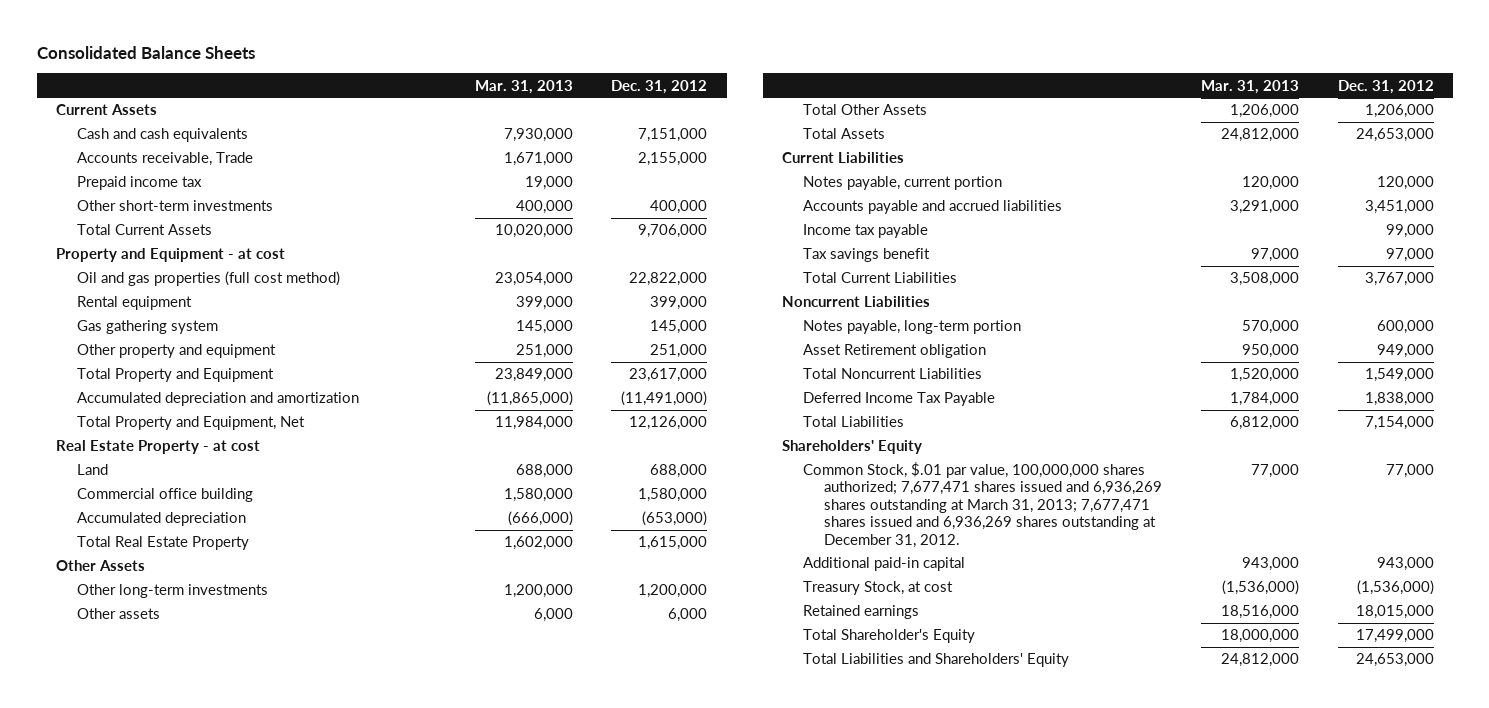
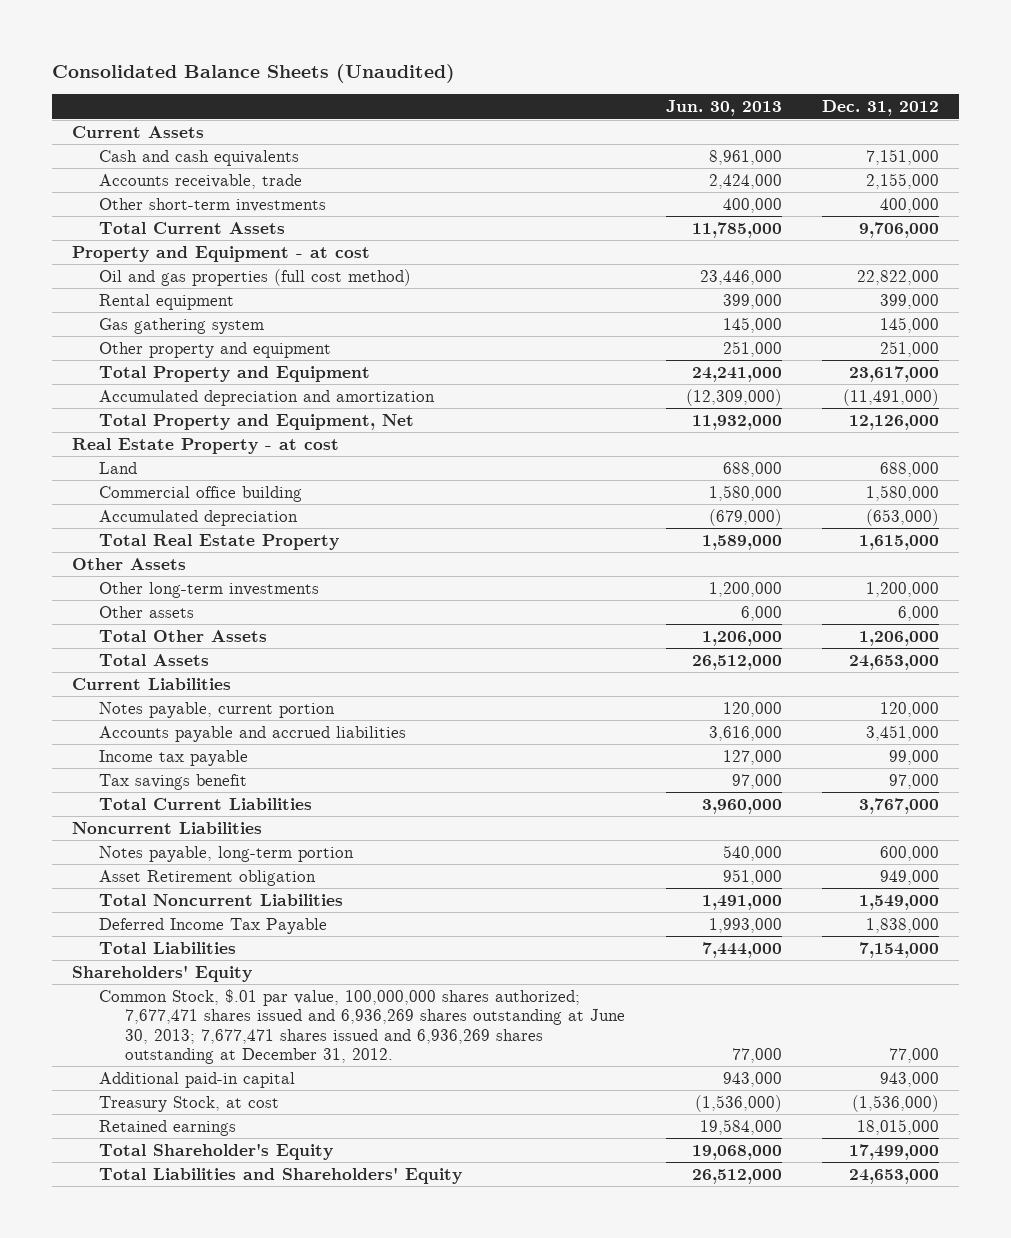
[36,46,255,60] Consolidated Balance Sheets -> [51,63,455,83] Consolidated Balance Sheets (Unaudited)
[474,79,573,94] Mar. 31, 2013 -> none
none -> [665,100,782,117] Jun. 30, 2013
[77,176,203,191] Prepaid income tax -> none
[77,152,254,167] Accounts receivable, Trade -> [98,173,302,189] Accounts receivable, trade
[803,462,1163,548] Common Stock, $.01 par value, 100,000,000 shares authorized; 7,677,471 shares issued and 6,936,269 shares outstanding at March 31, 2013; 7,677,471 shares issued and 6,936,269 shares outstanding at December 31, 2012. -> [98,988,626,1064] Common Stock, $.01 par value, 100,000,000 shares authorized; 7,677,471 shares issued and 6,936,269 shares outstanding at June 30, 2013; 7,677,471 shares issued and 6,936,269 shares outstanding at December 31, 2012.

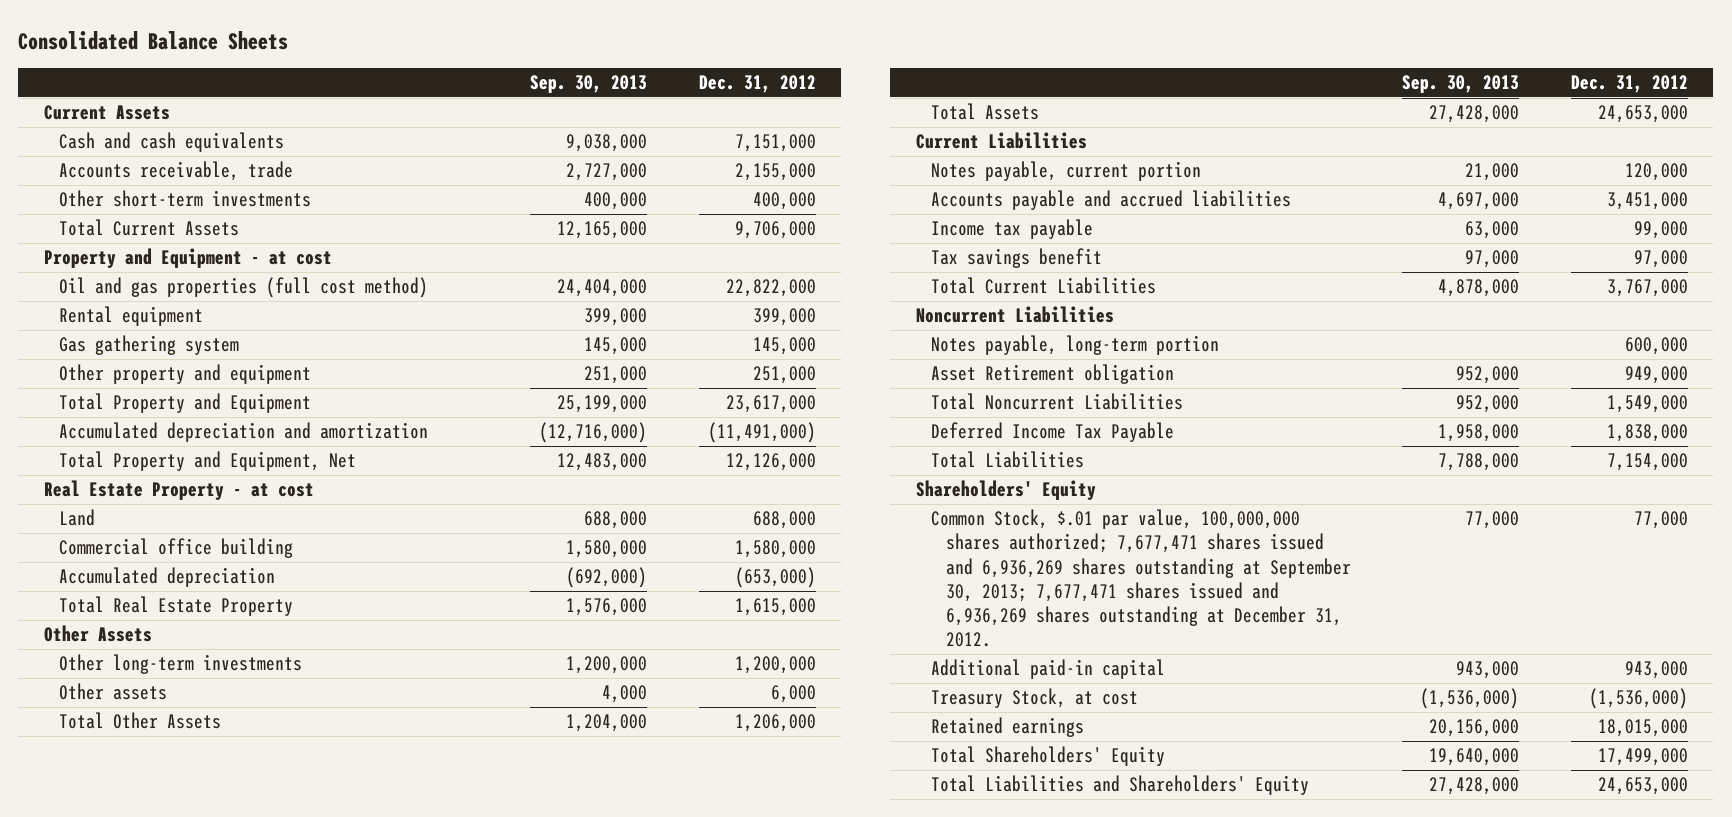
[51,63,455,83] Consolidated Balance Sheets (Unaudited) -> [18,30,289,50] Consolidated Balance Sheets
[665,100,782,117] Jun. 30, 2013 -> none
none -> [530,75,648,94] Sep. 30, 2013
[98,988,626,1064] Common Stock, $.01 par value, 100,000,000 shares authorized; 7,677,471 shares issued and 6,936,269 shares outstanding at June 30, 2013; 7,677,471 shares issued and 6,936,269 shares outstanding at December 31, 2012. -> [931,509,1352,648] Common Stock, $.01 par value, 100,000,000 shares authorized; 7,677,471 shares issued and 6,936,269 shares outstanding at September 30, 2013; 7,677,471 shares issued and 6,936,269 shares outstanding at December 31, 2012.
[98,1142,333,1160] Total Shareholder's Equity -> [931,746,1166,767] Total Shareholders' Equity

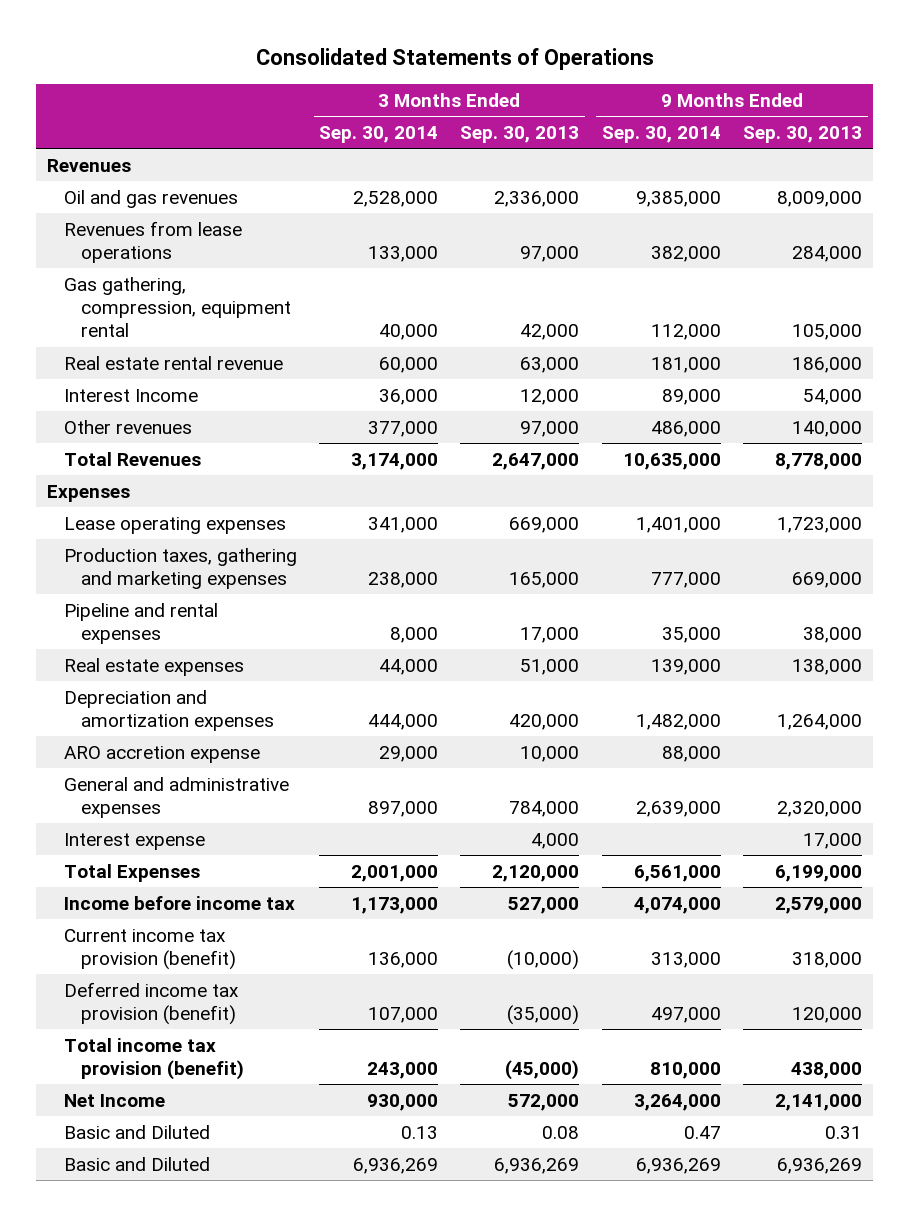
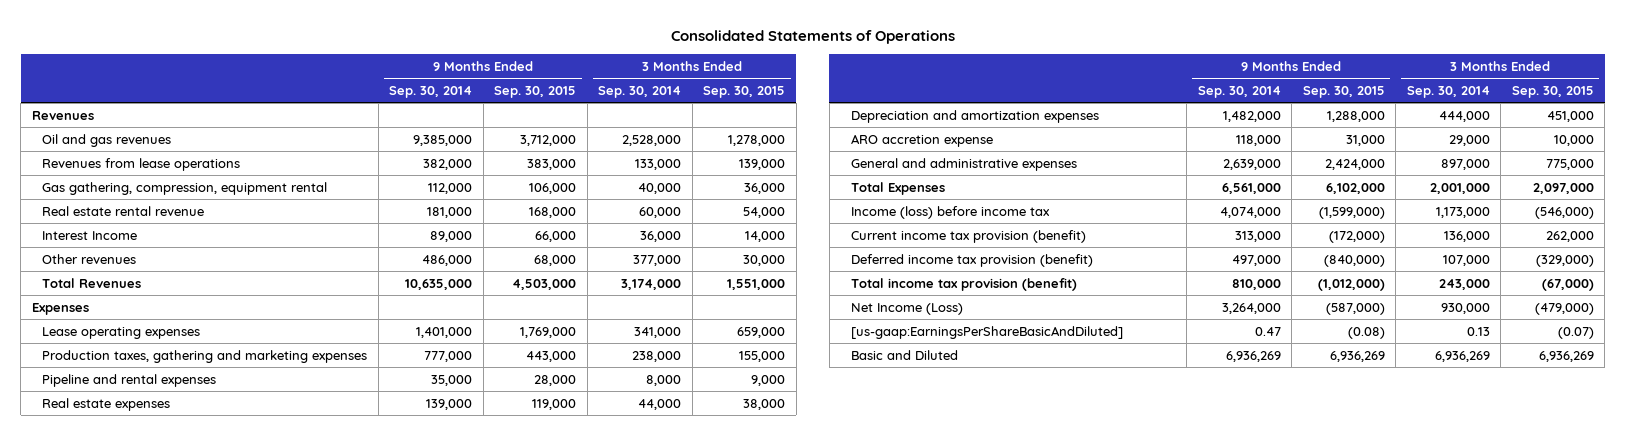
[460,126,580,144] Sep. 30, 2013 -> none
[743,126,863,144] Sep. 30, 2013 -> none
none -> [494,85,577,98] Sep. 30, 2015
none -> [703,85,786,98] Sep. 30, 2015
[661,745,721,762] 88,000 -> [1235,134,1281,146] 118,000
[63,832,205,850] Interest expense -> none
[63,895,295,910] Income before income tax -> [850,205,1050,219] Income (loss) before income tax
[63,1093,165,1107] Net Income -> [850,302,963,315] Net Income (Loss)
[63,1124,210,1139] Basic and Diluted -> [850,325,1123,339] [us-gaap:EarningsPerShareBasicAndDiluted]

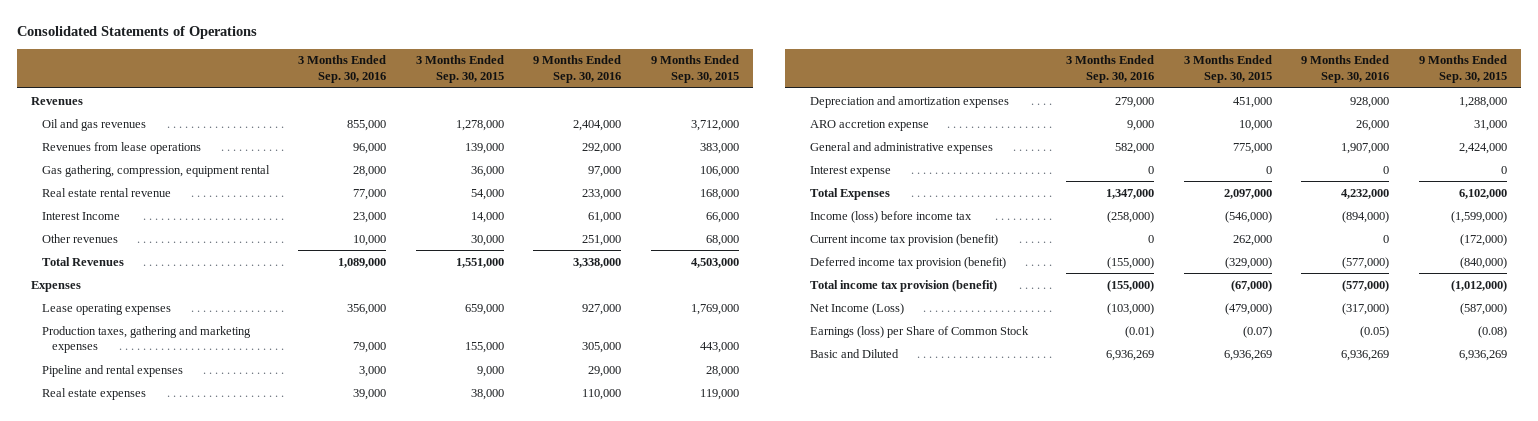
[389,85,473,98] Sep. 30, 2014 -> none
[598,85,682,98] Sep. 30, 2014 -> none
none -> [298,55,387,84] 3 Months Ended Sep. 30, 2016
none -> [533,55,622,84] 9 Months Ended Sep. 30, 2016
none -> [809,165,891,177] Interest expense
[850,325,1123,339] [us-gaap:EarningsPerShareBasicAndDiluted] -> none
none -> [809,325,1029,338] Earnings (loss) per Share of Common Stock

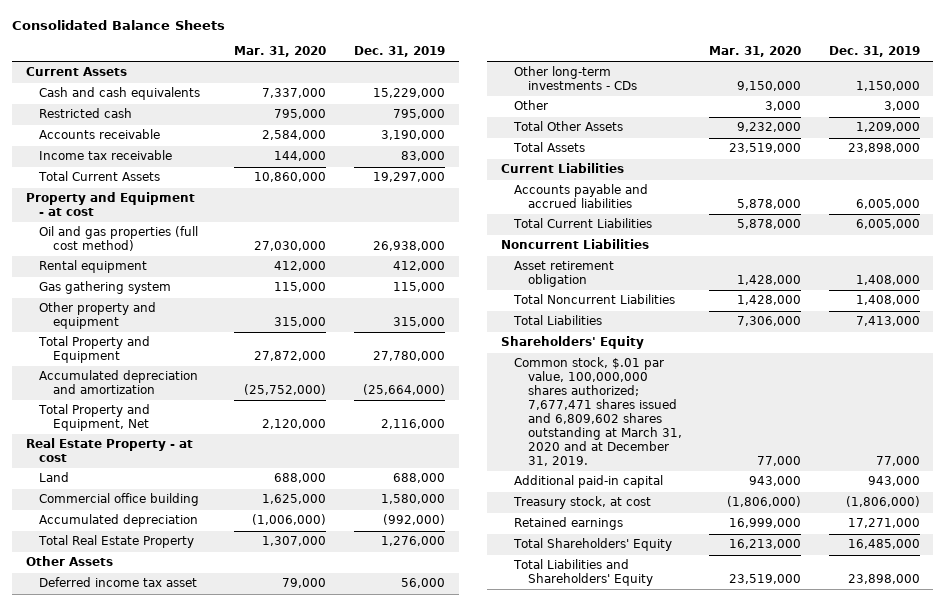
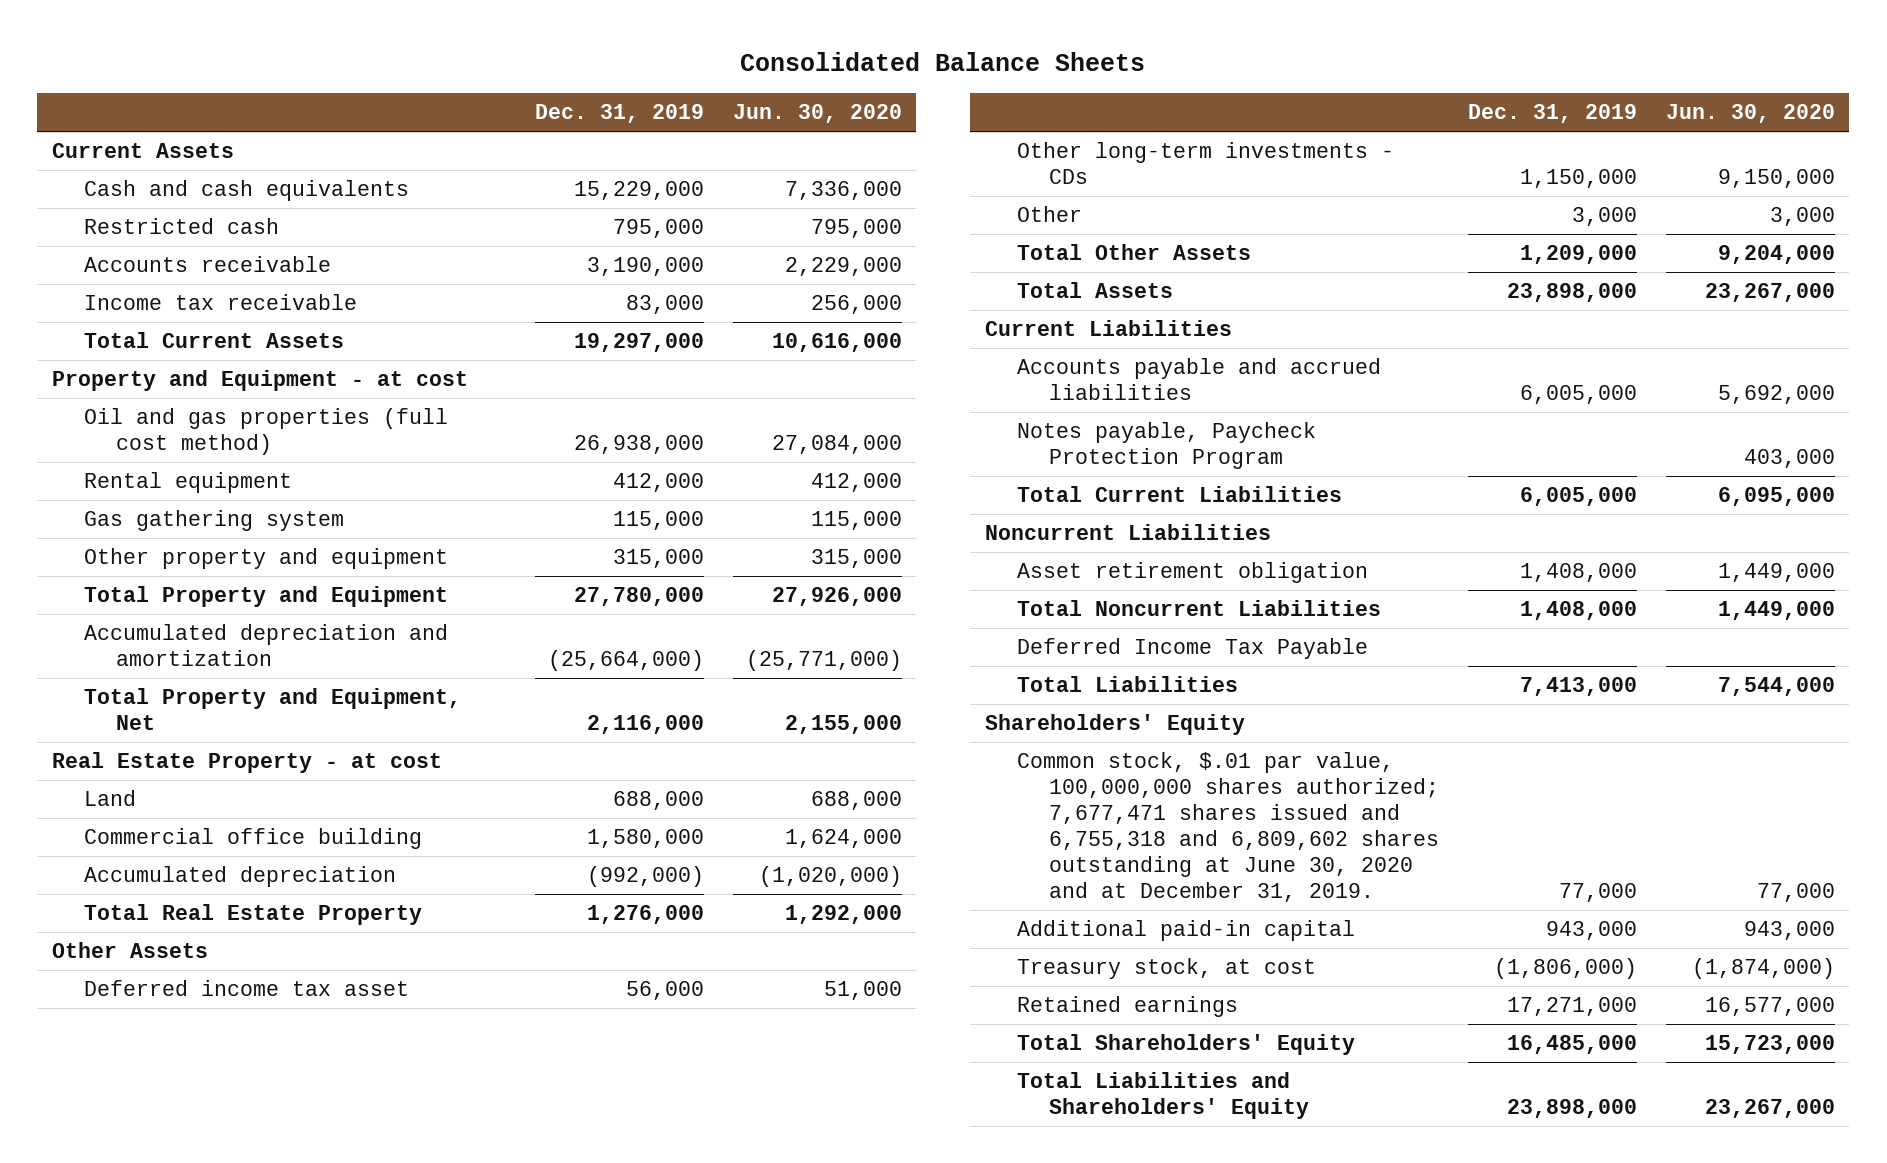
[234,46,327,58] Mar. 31, 2020 -> none
none -> [732,104,902,124] Jun. 30, 2020
none -> [1016,422,1316,470] Notes payable, Paycheck Protection Program
none -> [1016,638,1368,660] Deferred Income Tax Payable
[514,357,682,467] Common stock, $.01 par value, 100,000,000 shares authorized; 7,677,471 shares issued and 6,809,602 shares outstanding at March 31, 2020 and at December 31, 2019. -> [1016,752,1439,903] Common stock, $.01 par value, 100,000,000 shares authorized; 7,677,471 shares issued and 6,755,318 and 6,809,602 shares outstanding at June 30, 2020 and at December 31, 2019.

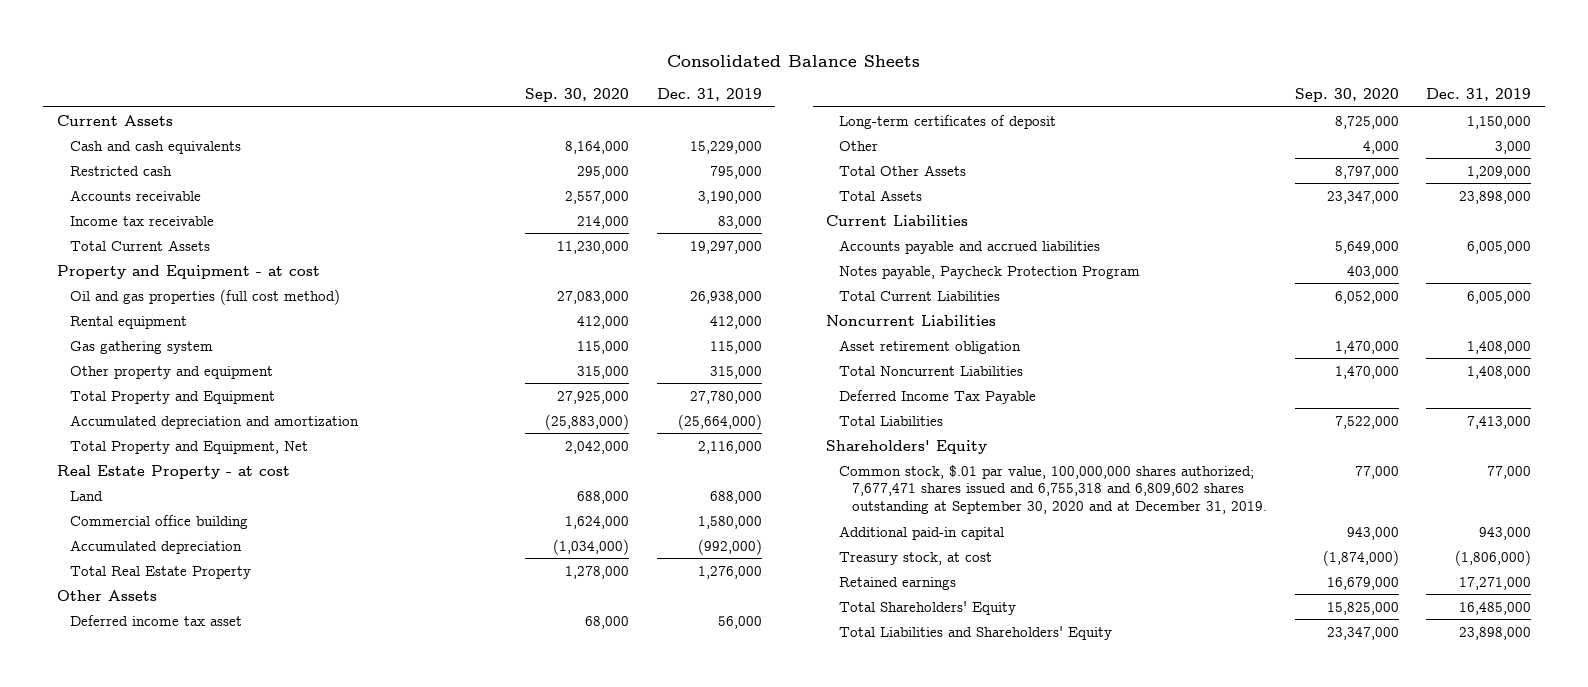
[732,104,902,124] Jun. 30, 2020 -> none
none -> [525,88,630,103] Sep. 30, 2020
[1016,142,1394,185] Other long-term investments - CDs -> [839,114,1057,129] Long-term certificates of deposit
[1016,752,1439,903] Common stock, $.01 par value, 100,000,000 shares authorized; 7,677,471 shares issued and 6,755,318 and 6,809,602 shares outstanding at June 30, 2020 and at December 31, 2019. -> [839,464,1268,515] Common stock, $.01 par value, 100,000,000 shares authorized; 7,677,471 shares issued and 6,755,318 and 6,809,602 shares outstanding at September 30, 2020 and at December 31, 2019.

